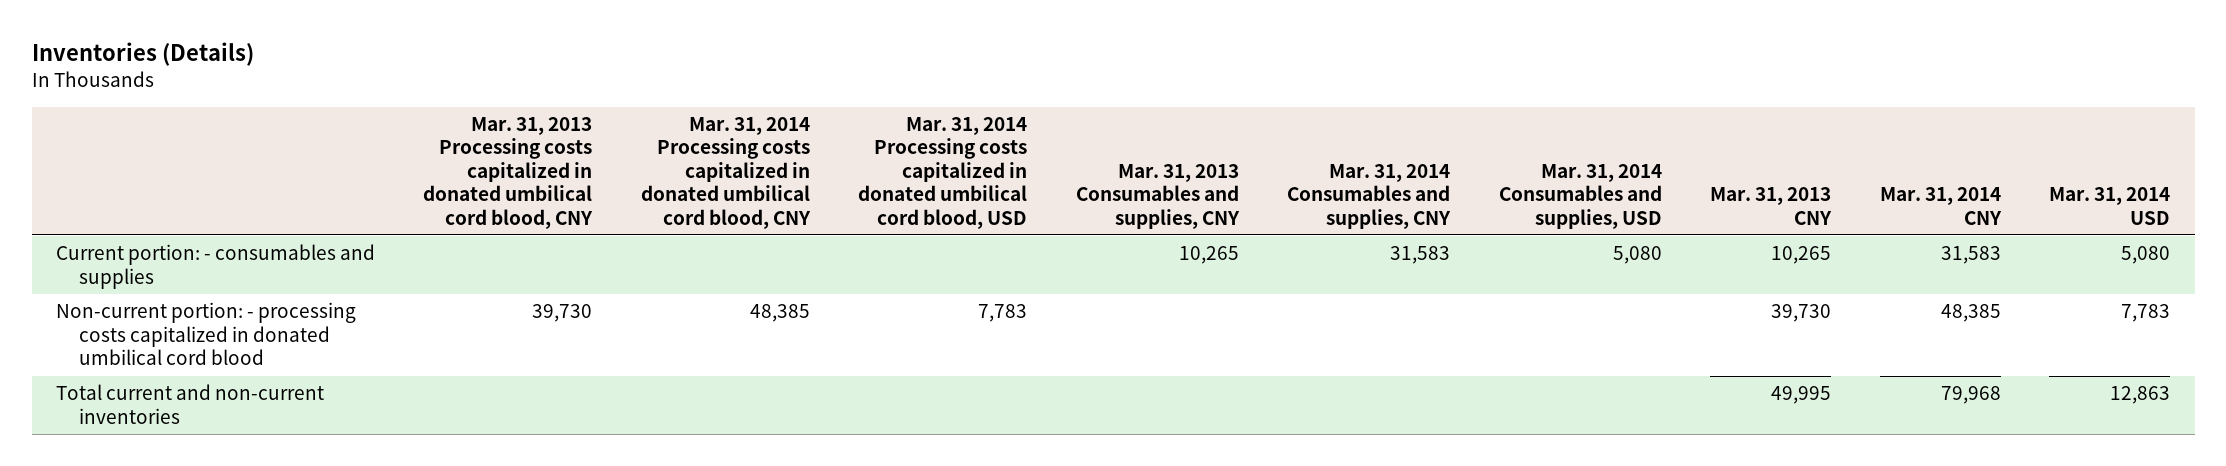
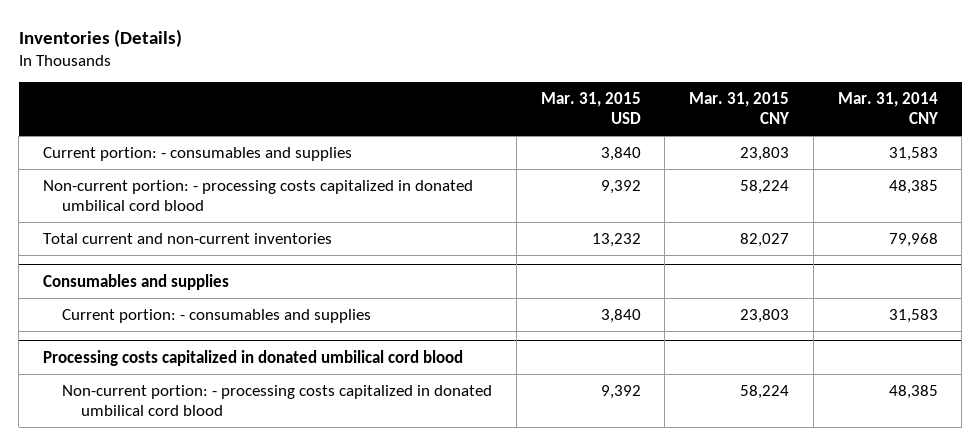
[423,116,594,229] Mar. 31, 2013 Processing costs capitalized in donated umbilical cord blood, CNY -> none
[640,116,811,229] Mar. 31, 2014 Processing costs capitalized in donated umbilical cord blood, CNY -> none
[858,116,1028,229] Mar. 31, 2014 Processing costs capitalized in donated umbilical cord blood, USD -> none
[1075,163,1240,229] Mar. 31, 2013 Consumables and supplies, CNY -> none
[1287,163,1452,229] Mar. 31, 2014 Consumables and supplies, CNY -> none
[1498,163,1662,229] Mar. 31, 2014 Consumables and supplies, USD -> none
[1710,187,1833,225] Mar. 31, 2013 CNY -> none
[2049,187,2171,225] Mar. 31, 2014 USD -> none
none -> [540,92,641,125] Mar. 31, 2015 USD
none -> [689,92,790,125] Mar. 31, 2015 CNY
none -> [42,273,229,290] Consumables and supplies
none -> [62,308,372,323] Current portion: - consumables and supplies
none -> [42,349,463,366] Processing costs capitalized in donated umbilical cord blood
none -> [62,384,493,416] Non-current portion: - processing costs capitalized in donated umbilical cord blood

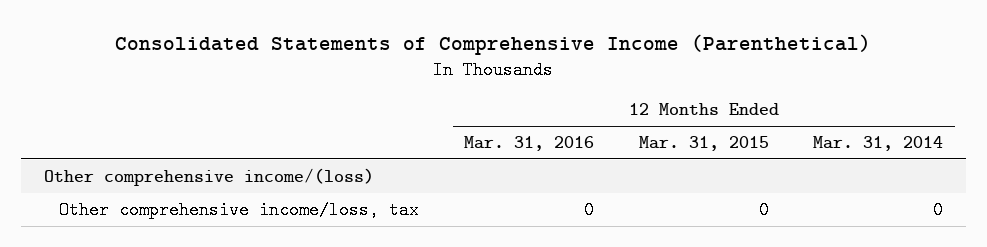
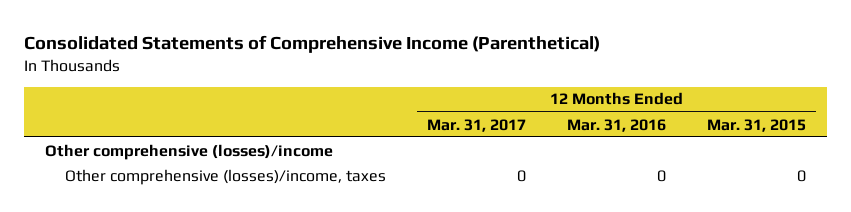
[813,136,944,152] Mar. 31, 2014 -> none
none -> [427,118,527,132] Mar. 31, 2017
[43,167,374,186] Other comprehensive income/(loss) -> [44,143,333,160] Other comprehensive (losses)/income
[59,200,420,219] Other comprehensive income/loss, tax -> [64,168,386,185] Other comprehensive (losses)/income, taxes

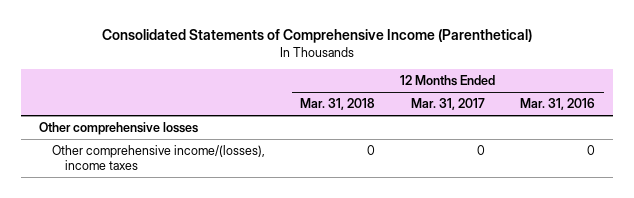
[707,118,807,132] Mar. 31, 2015 -> none
none -> [300,98,376,111] Mar. 31, 2018
[44,143,333,160] Other comprehensive (losses)/income -> [38,122,198,136] Other comprehensive losses
[64,168,386,185] Other comprehensive (losses)/income, taxes -> [51,145,265,170] Other comprehensive income/(losses), income taxes

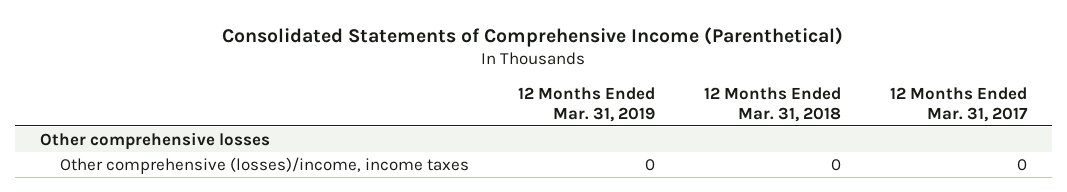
[520,98,596,111] Mar. 31, 2016 -> none
none -> [517,87,655,122] 12 Months Ended Mar. 31, 2019
[51,145,265,170] Other comprehensive income/(losses), income taxes -> [59,156,469,174] Other comprehensive (losses)/income, income taxes

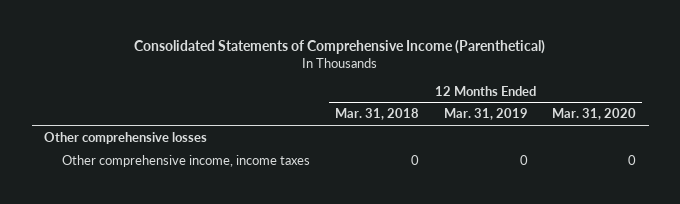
[889,87,1028,122] 12 Months Ended Mar. 31, 2017 -> none
none -> [552,108,637,121] Mar. 31, 2020
[59,156,469,174] Other comprehensive (losses)/income, income taxes -> [61,154,310,167] Other comprehensive income, income taxes

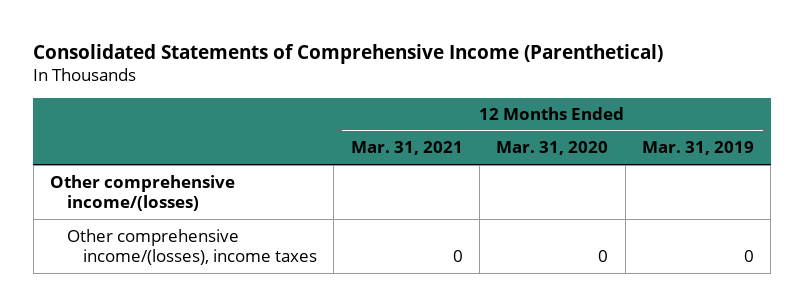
[334,108,419,121] Mar. 31, 2018 -> none
none -> [350,141,463,156] Mar. 31, 2021
[43,131,207,144] Other comprehensive losses -> [50,174,236,211] Other comprehensive income/(losses)
[61,154,310,167] Other comprehensive income, income taxes -> [66,228,318,265] Other comprehensive income/(losses), income taxes

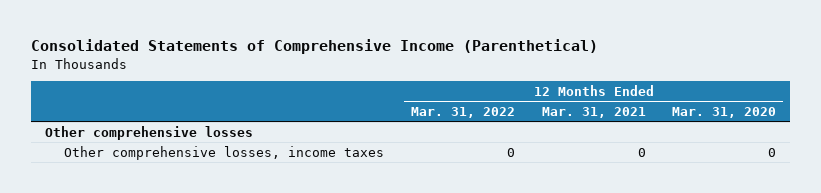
[642,141,755,156] Mar. 31, 2019 -> none
none -> [410,106,515,118] Mar. 31, 2022
[50,174,236,211] Other comprehensive income/(losses) -> [44,125,253,140] Other comprehensive losses
[66,228,318,265] Other comprehensive income/(losses), income taxes -> [64,145,385,160] Other comprehensive losses, income taxes

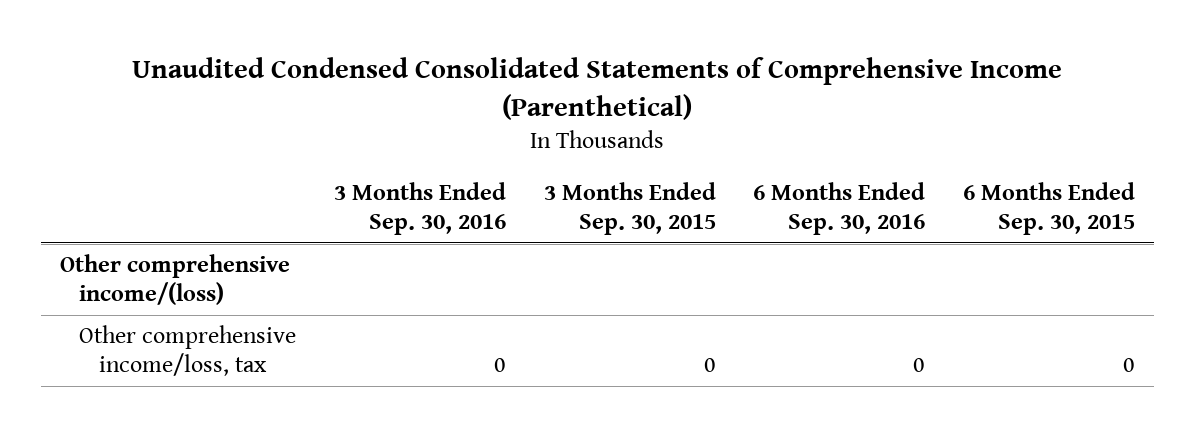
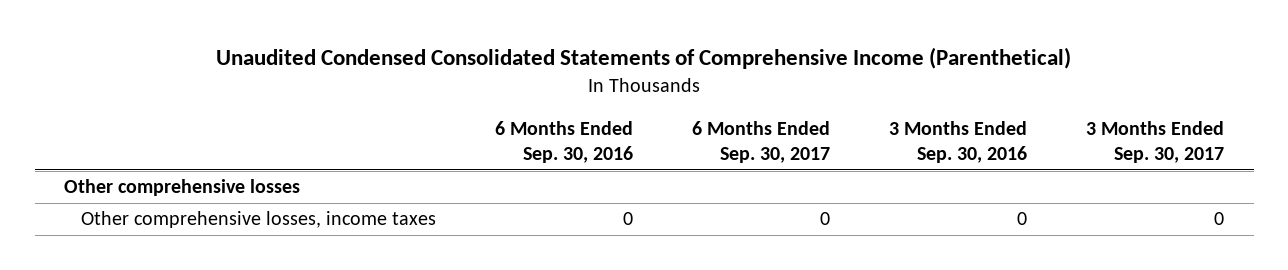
[543,182,716,236] 3 Months Ended Sep. 30, 2015 -> none
[962,182,1135,236] 6 Months Ended Sep. 30, 2015 -> none
none -> [692,120,831,164] 6 Months Ended Sep. 30, 2017
none -> [1086,120,1225,164] 3 Months Ended Sep. 30, 2017
[59,254,290,306] Other comprehensive income/(loss) -> [64,179,301,197] Other comprehensive losses
[79,325,297,377] Other comprehensive income/loss, tax -> [80,211,436,229] Other comprehensive losses, income taxes

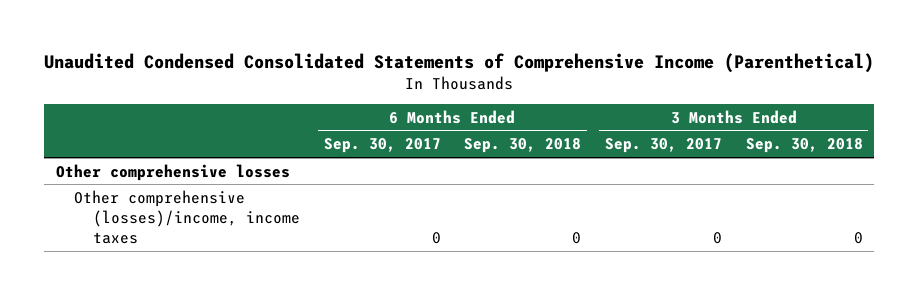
[494,120,633,164] 6 Months Ended Sep. 30, 2016 -> none
[889,120,1028,164] 3 Months Ended Sep. 30, 2016 -> none
none -> [464,138,582,154] Sep. 30, 2018
none -> [745,138,863,154] Sep. 30, 2018
[80,211,436,229] Other comprehensive losses, income taxes -> [74,189,300,244] Other comprehensive (losses)/income, income taxes

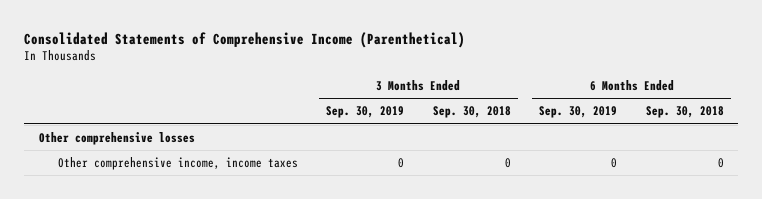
[44,52,875,73] Unaudited Condensed Consolidated Statements of Comprehensive Income (Parenthetical) -> [24,31,466,48] Consolidated Statements of Comprehensive Income (Parenthetical)
[323,138,441,154] Sep. 30, 2017 -> none
[604,138,722,154] Sep. 30, 2017 -> none
none -> [326,106,405,119] Sep. 30, 2019
none -> [539,106,618,119] Sep. 30, 2019
[74,189,300,244] Other comprehensive (losses)/income, income taxes -> [57,157,298,171] Other comprehensive income, income taxes

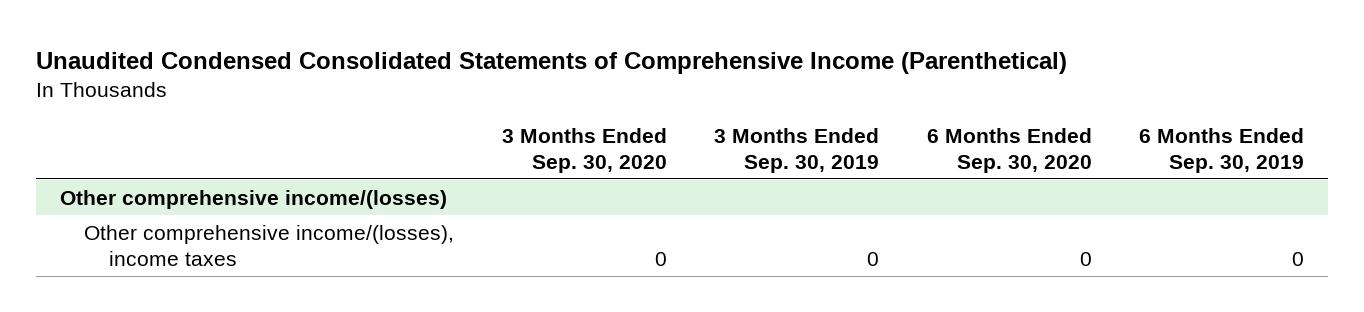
[24,31,466,48] Consolidated Statements of Comprehensive Income (Parenthetical) -> [35,51,1067,74] Unaudited Condensed Consolidated Statements of Comprehensive Income (Parenthetical)
[432,106,511,119] Sep. 30, 2018 -> none
[645,106,724,119] Sep. 30, 2018 -> none
none -> [501,127,667,173] 3 Months Ended Sep. 30, 2020
none -> [926,127,1092,173] 6 Months Ended Sep. 30, 2020
[38,132,195,146] Other comprehensive losses -> [59,189,447,209] Other comprehensive income/(losses)
[57,157,298,171] Other comprehensive income, income taxes -> [84,224,455,266] Other comprehensive income/(losses), income taxes

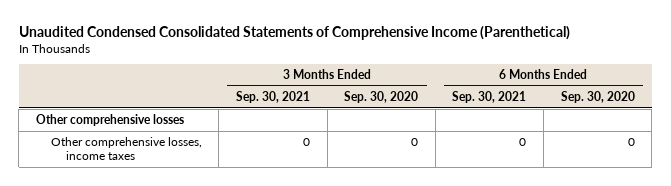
[714,127,880,173] 3 Months Ended Sep. 30, 2019 -> none
[1139,127,1305,173] 6 Months Ended Sep. 30, 2019 -> none
none -> [236,90,311,103] Sep. 30, 2021
none -> [452,90,527,103] Sep. 30, 2021
[59,189,447,209] Other comprehensive income/(losses) -> [35,114,184,127] Other comprehensive losses
[84,224,455,266] Other comprehensive income/(losses), income taxes -> [50,137,202,161] Other comprehensive losses, income taxes

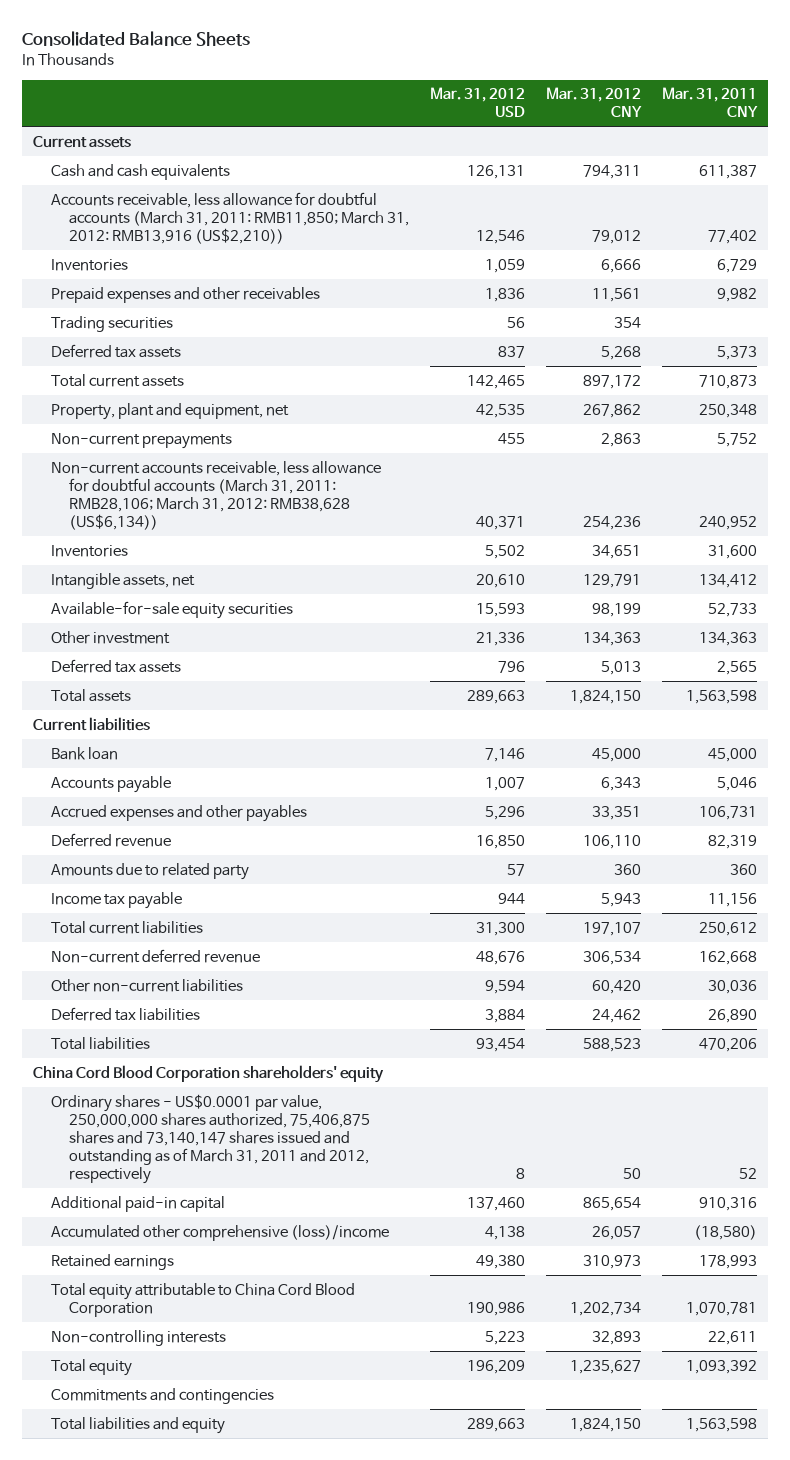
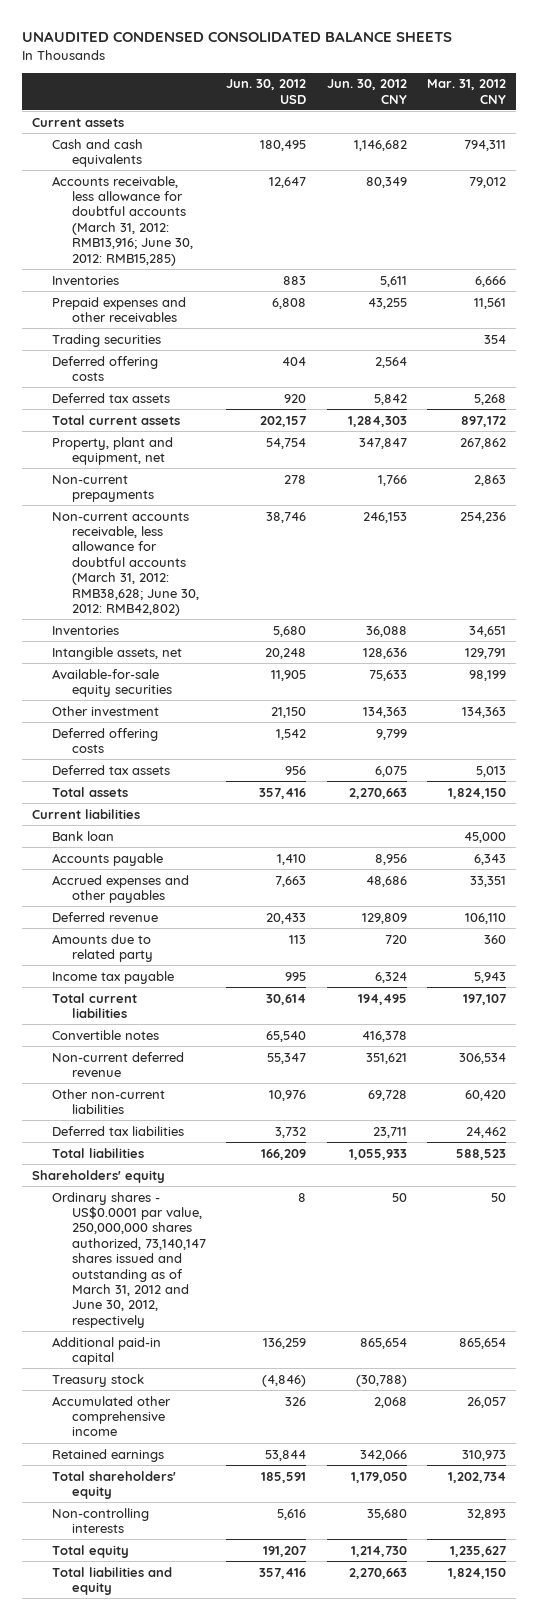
[22,31,251,47] Consolidated Balance Sheets -> [22,31,453,43] UNAUDITED CONDENSED CONSOLIDATED BALANCE SHEETS
[430,87,526,118] Mar. 31, 2012 USD -> none
[662,87,759,118] Mar. 31, 2011 CNY -> none
none -> [226,79,307,104] Jun. 30, 2012 USD
none -> [326,79,407,104] Jun. 30, 2012 CNY
[50,191,409,244] Accounts receivable, less allowance for doubtful accounts (March 31, 2011: RMB11,850; March 31, 2012: RMB13,916 (US$2,210)) -> [52,175,194,266] Accounts receivable, less allowance for doubtful accounts (March 31, 2012: RMB13,916; June 30, 2012: RMB15,285)
none -> [52,355,159,381] Deferred offering costs
[50,460,381,530] Non-current accounts receivable, less allowance for doubtful accounts (March 31, 2011: RMB28,106; March 31, 2012: RMB38,628 (US$6,134)) -> [52,511,200,616] Non-current accounts receivable, less allowance for doubtful accounts (March 31, 2012: RMB38,628; June 30, 2012: RMB42,802)
none -> [52,727,159,753] Deferred offering costs
none -> [52,1029,160,1040] Convertible notes
[32,1064,384,1083] China Cord Blood Corporation shareholders' equity -> [32,1169,166,1183] Shareholders' equity
[50,1093,370,1184] Ordinary shares - US$0.0001 par value, 250,000,000 shares authorized, 75,406,875 shares and 73,140,147 shares issued and outstanding as of March 31, 2011 and 2012, respectively -> [52,1191,207,1328] Ordinary shares - US$0.0001 par value, 250,000,000 shares authorized, 73,140,147 shares issued and outstanding as of March 31, 2012 and June 30, 2012, respectively
none -> [52,1373,145,1387] Treasury stock
[50,1224,389,1241] Accumulated other comprehensive (loss)/income -> [52,1395,172,1437] Accumulated other comprehensive income
[50,1282,355,1317] Total equity attributable to China Cord Blood Corporation -> [52,1470,177,1499] Total shareholders' equity
[50,1387,274,1404] Commitments and contingencies -> none

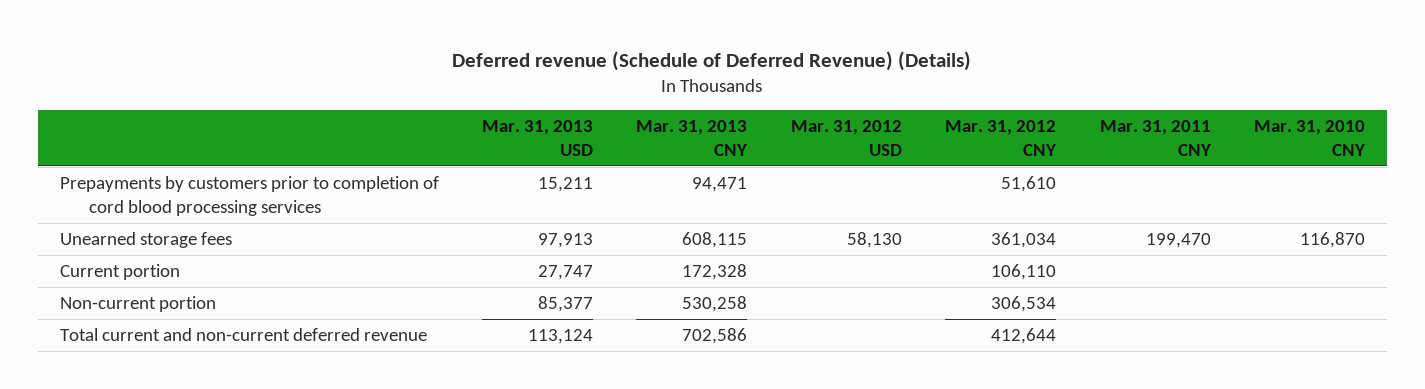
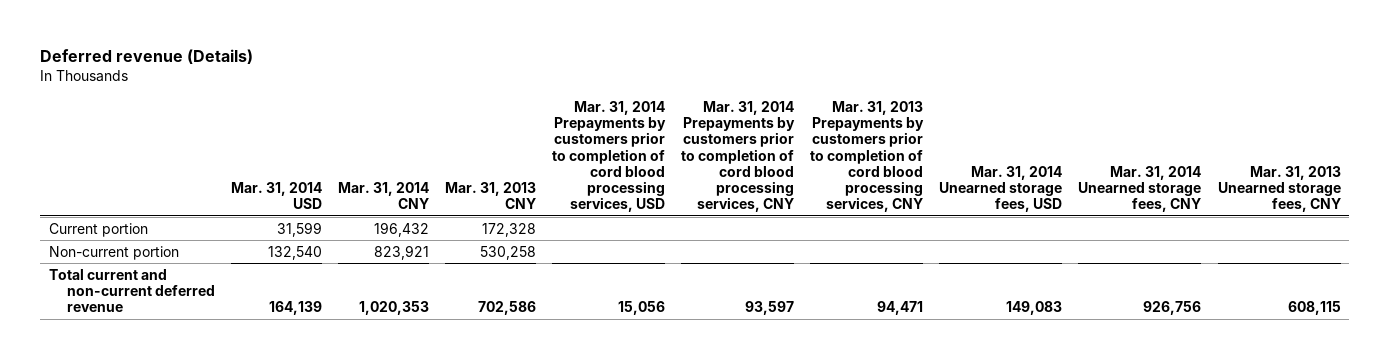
[452,50,972,71] Deferred revenue (Schedule of Deferred Revenue) (Details) -> [40,49,254,65] Deferred revenue (Details)
[482,120,594,156] Mar. 31, 2013 USD -> none
[790,120,902,156] Mar. 31, 2012 USD -> none
[945,120,1058,156] Mar. 31, 2012 CNY -> none
[1099,120,1212,156] Mar. 31, 2011 CNY -> none
[1254,120,1367,156] Mar. 31, 2010 CNY -> none
none -> [230,182,322,210] Mar. 31, 2014 USD
none -> [338,182,430,210] Mar. 31, 2014 CNY
none -> [552,100,667,213] Mar. 31, 2014 Prepayments by customers prior to completion of cord blood processing services, USD
none -> [681,100,796,213] Mar. 31, 2014 Prepayments by customers prior to completion of cord blood processing services, CNY
none -> [810,100,925,213] Mar. 31, 2013 Prepayments by customers prior to completion of cord blood processing services, CNY
none -> [939,165,1063,213] Mar. 31, 2014 Unearned storage fees, USD
none -> [1078,165,1202,213] Mar. 31, 2014 Unearned storage fees, CNY
none -> [1217,165,1341,213] Mar. 31, 2013 Unearned storage fees, CNY
[59,176,439,216] Prepayments by customers prior to completion of cord blood processing services -> none
[59,232,232,249] Unearned storage fees -> none

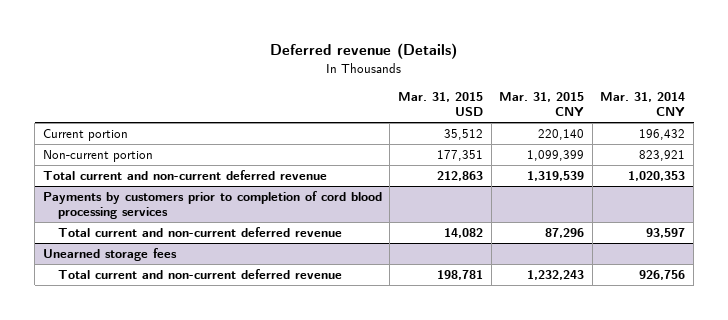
[230,182,322,210] Mar. 31, 2014 USD -> none
[445,182,537,210] Mar. 31, 2013 CNY -> none
[552,100,667,213] Mar. 31, 2014 Prepayments by customers prior to completion of cord blood processing services, USD -> none
[681,100,796,213] Mar. 31, 2014 Prepayments by customers prior to completion of cord blood processing services, CNY -> none
[810,100,925,213] Mar. 31, 2013 Prepayments by customers prior to completion of cord blood processing services, CNY -> none
[939,165,1063,213] Mar. 31, 2014 Unearned storage fees, USD -> none
[1078,165,1202,213] Mar. 31, 2014 Unearned storage fees, CNY -> none
[1217,165,1341,213] Mar. 31, 2013 Unearned storage fees, CNY -> none
none -> [398,91,484,117] Mar. 31, 2015 USD
none -> [499,91,585,117] Mar. 31, 2015 CNY
none -> [42,190,382,220] Payments by customers prior to completion of cord blood processing services
none -> [58,226,343,237] Total current and non-current deferred revenue
none -> [42,247,177,261] Unearned storage fees
none -> [58,268,343,279] Total current and non-current deferred revenue

